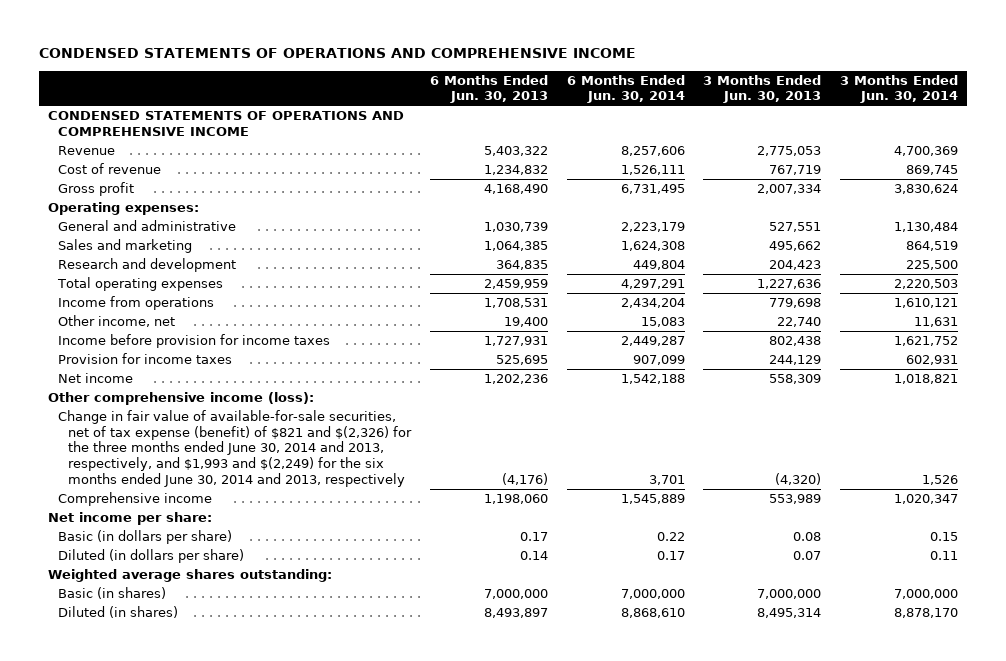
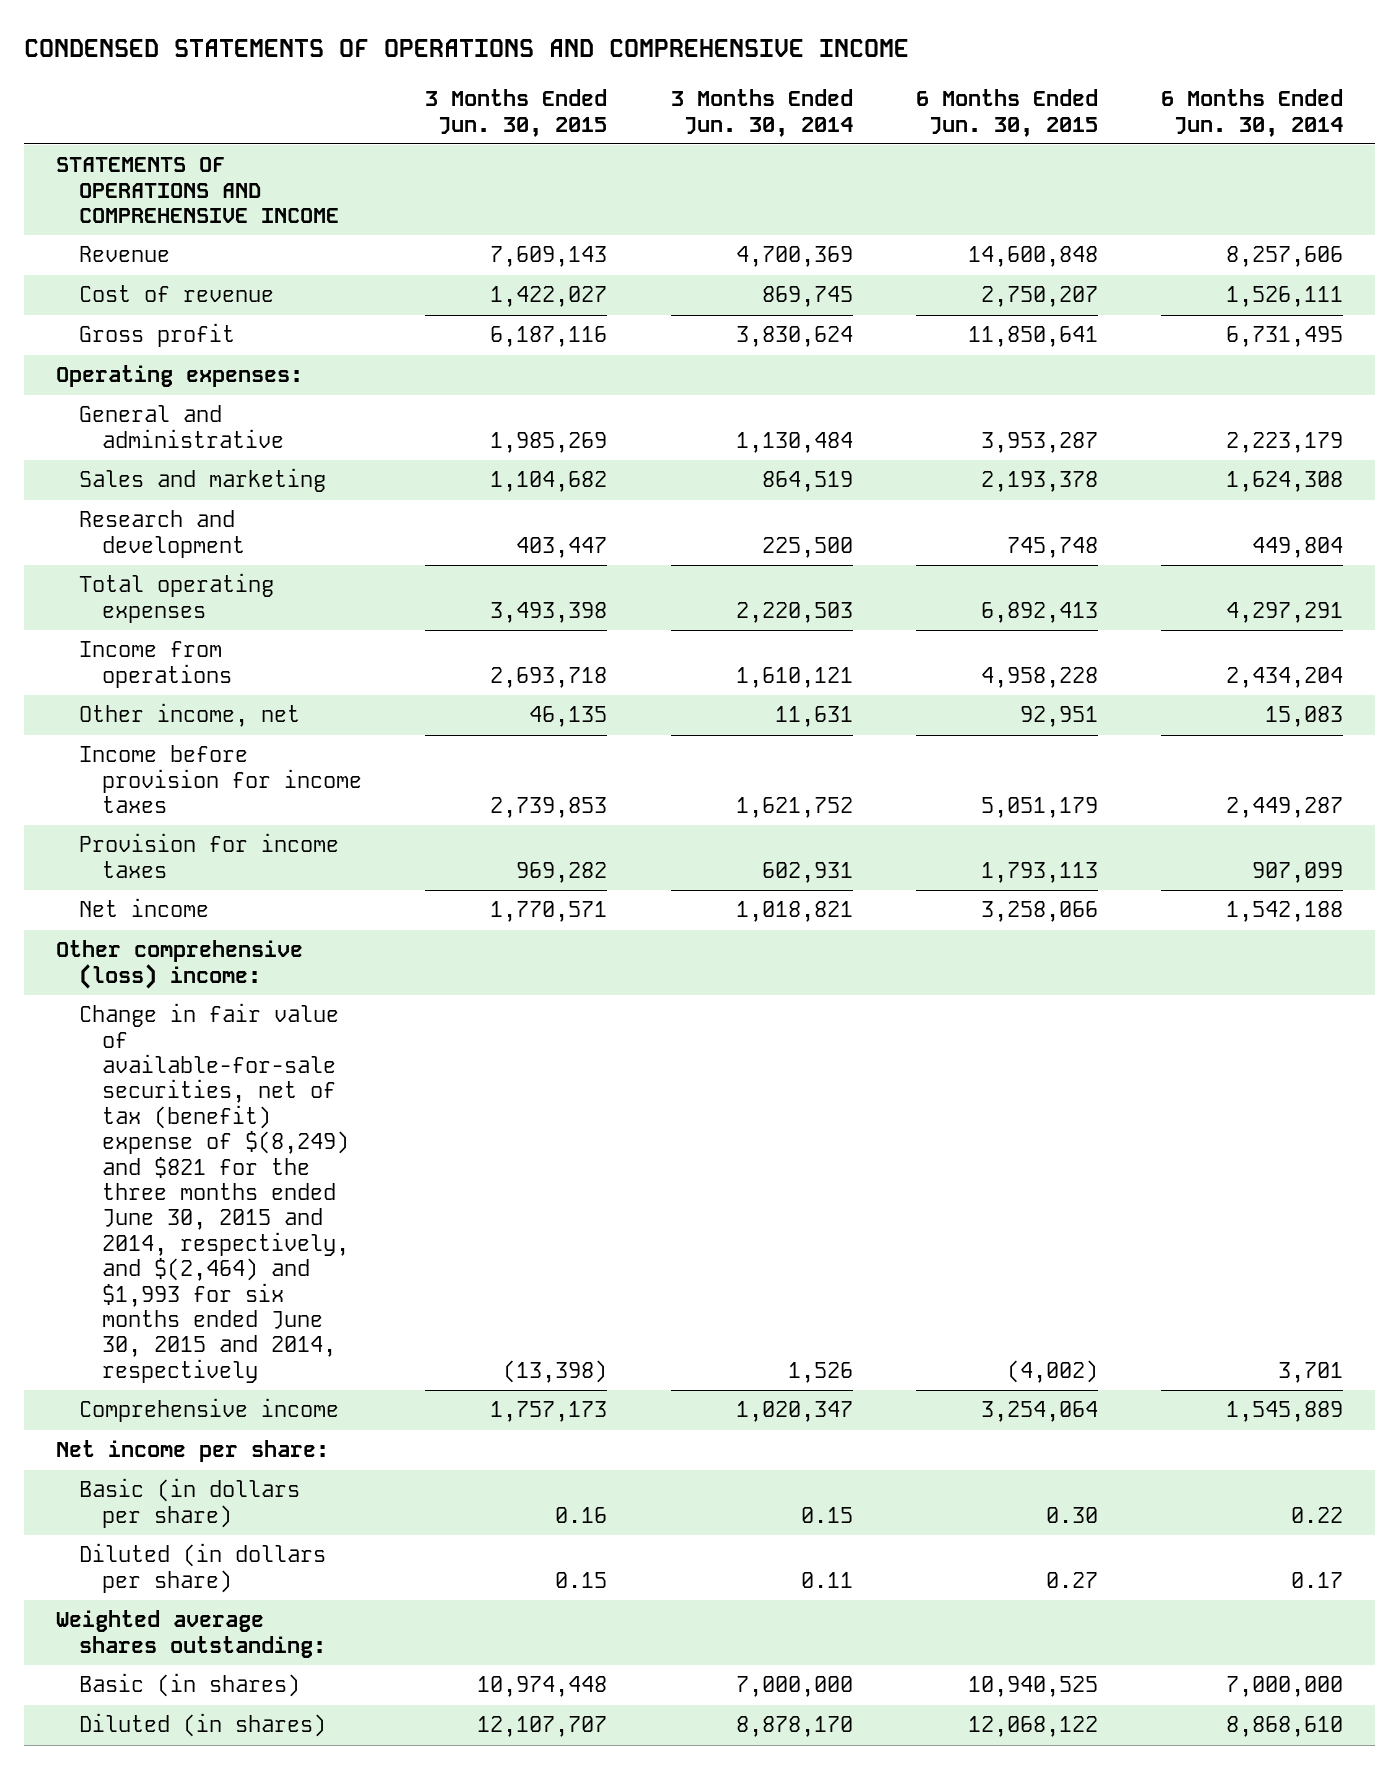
[430,74,549,104] 6 Months Ended Jun. 30, 2013 -> none
[703,74,822,104] 3 Months Ended Jun. 30, 2013 -> none
none -> [425,89,608,137] 3 Months Ended Jun. 30, 2015
none -> [915,89,1098,137] 6 Months Ended Jun. 30, 2015
[48,110,405,136] CONDENSED STATEMENTS OF OPERATIONS AND COMPREHENSIVE INCOME -> [55,157,339,224] STATEMENTS OF OPERATIONS AND COMPREHENSIVE INCOME
[48,391,315,405] Other comprehensive income (loss): -> [55,940,303,989] Other comprehensive (loss) income:
[58,409,413,487] Change in fair value of available-for-sale securities, net of tax expense (benefit) of $821 and $(2,326) for the three months ended June 30, 2014 and 2013, respectively, and $1,993 and $(2,249) for the six months ended June 30, 2014 and 2013, respectively -> [78,1003,350,1383] Change in fair value of available-for-sale securities, net of tax (benefit) expense of $(8,249) and $821 for the three months ended June 30, 2015 and 2014, respectively, and $(2,464) and $1,993 for six months ended June 30, 2015 and 2014, respectively

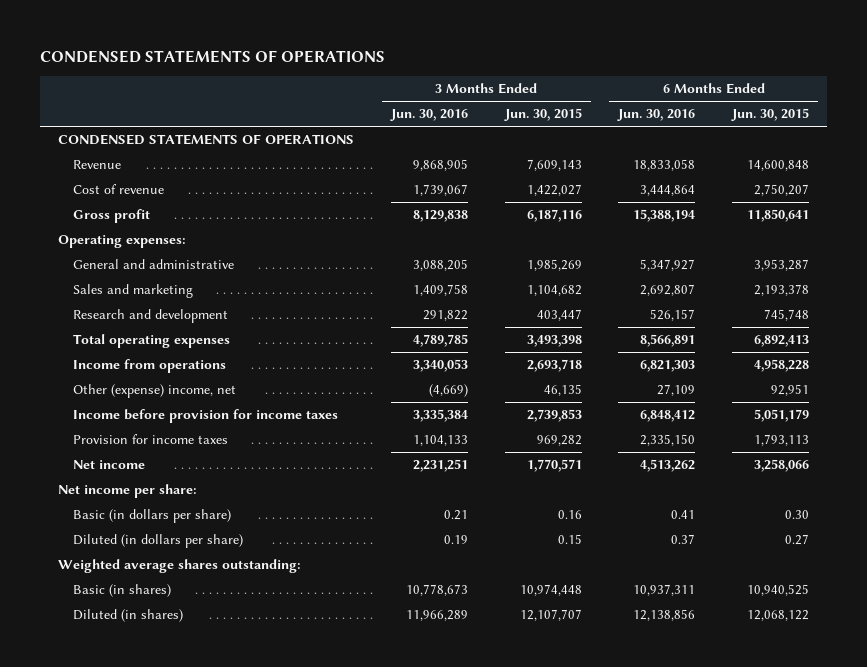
[24,39,910,58] CONDENSED STATEMENTS OF OPERATIONS AND COMPREHENSIVE INCOME -> [40,49,386,63] CONDENSED STATEMENTS OF OPERATIONS
[670,89,853,137] 3 Months Ended Jun. 30, 2014 -> none
[1161,89,1344,137] 6 Months Ended Jun. 30, 2014 -> none
none -> [389,109,468,122] Jun. 30, 2016
none -> [617,109,696,122] Jun. 30, 2016
[55,157,339,224] STATEMENTS OF OPERATIONS AND COMPREHENSIVE INCOME -> none
none -> [58,134,355,146] CONDENSED STATEMENTS OF OPERATIONS
[78,703,300,728] Other income, net -> [73,384,237,399] Other (expense) income, net
[55,940,303,989] Other comprehensive (loss) income: -> none
[78,1003,350,1383] Change in fair value of available-for-sale securities, net of tax (benefit) expense of $(8,249) and $821 for the three months ended June 30, 2015 and 2014, respectively, and $(2,464) and $1,993 for six months ended June 30, 2015 and 2014, respectively -> none
[78,1398,339,1423] Comprehensive income -> none

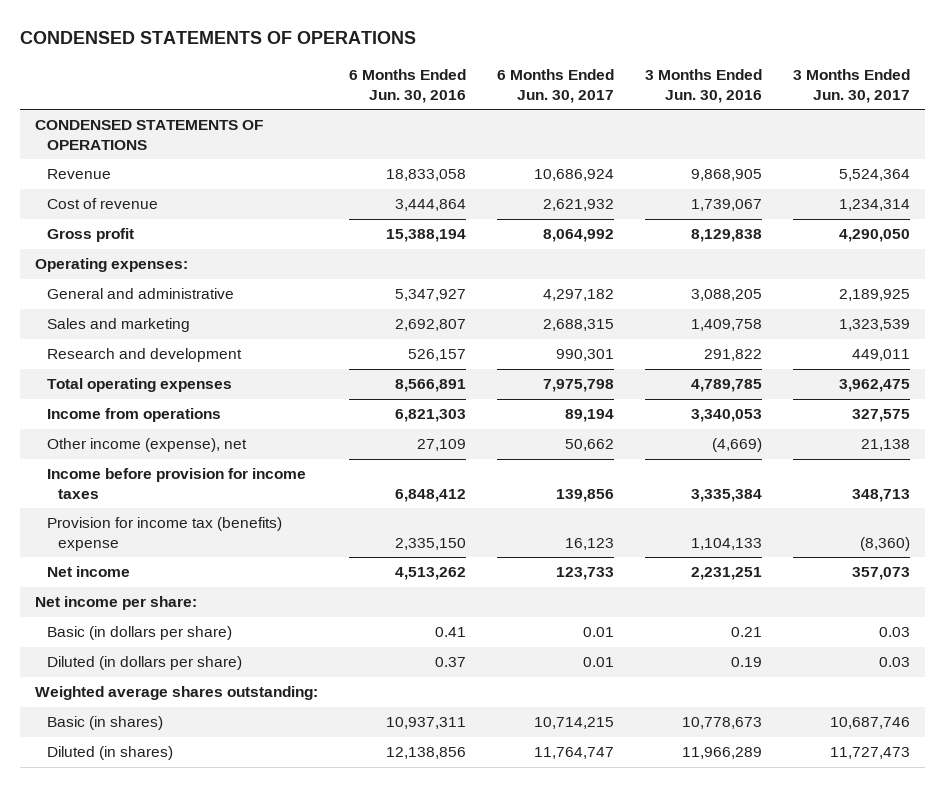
[503,108,582,122] Jun. 30, 2015 -> none
[730,108,809,122] Jun. 30, 2015 -> none
none -> [497,69,615,103] 6 Months Ended Jun. 30, 2017
none -> [792,69,910,103] 3 Months Ended Jun. 30, 2017
[73,384,237,399] Other (expense) income, net -> [46,438,247,453] Other income (expense), net
[73,434,229,445] Provision for income taxes -> [46,517,282,551] Provision for income tax (benefits) expense

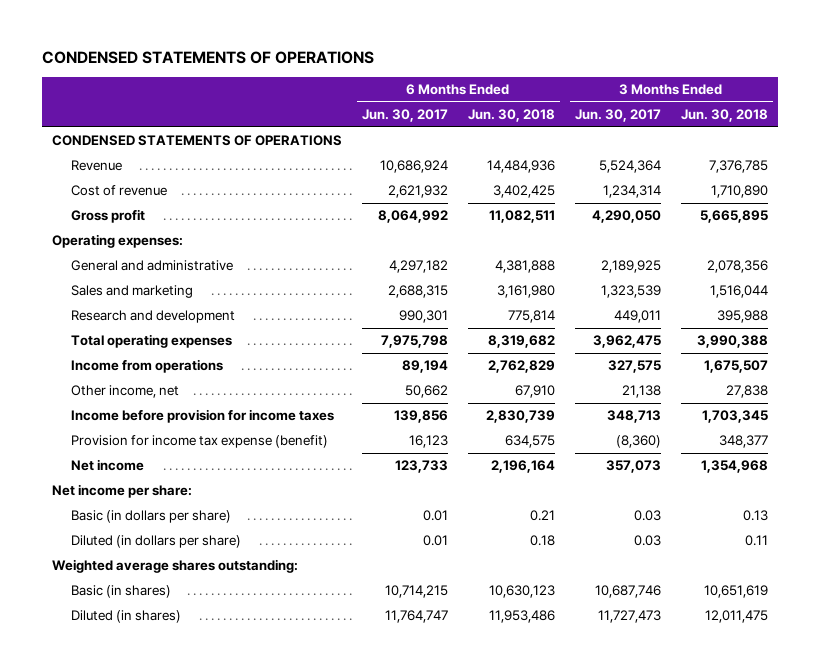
[349,69,467,103] 6 Months Ended Jun. 30, 2016 -> none
[644,69,762,103] 3 Months Ended Jun. 30, 2016 -> none
none -> [467,109,555,123] Jun. 30, 2018
none -> [680,109,768,123] Jun. 30, 2018
[46,438,247,453] Other income (expense), net -> [70,385,179,399] Other income, net
[46,517,282,551] Provision for income tax (benefits) expense -> [70,435,328,449] Provision for income tax expense (benefit)

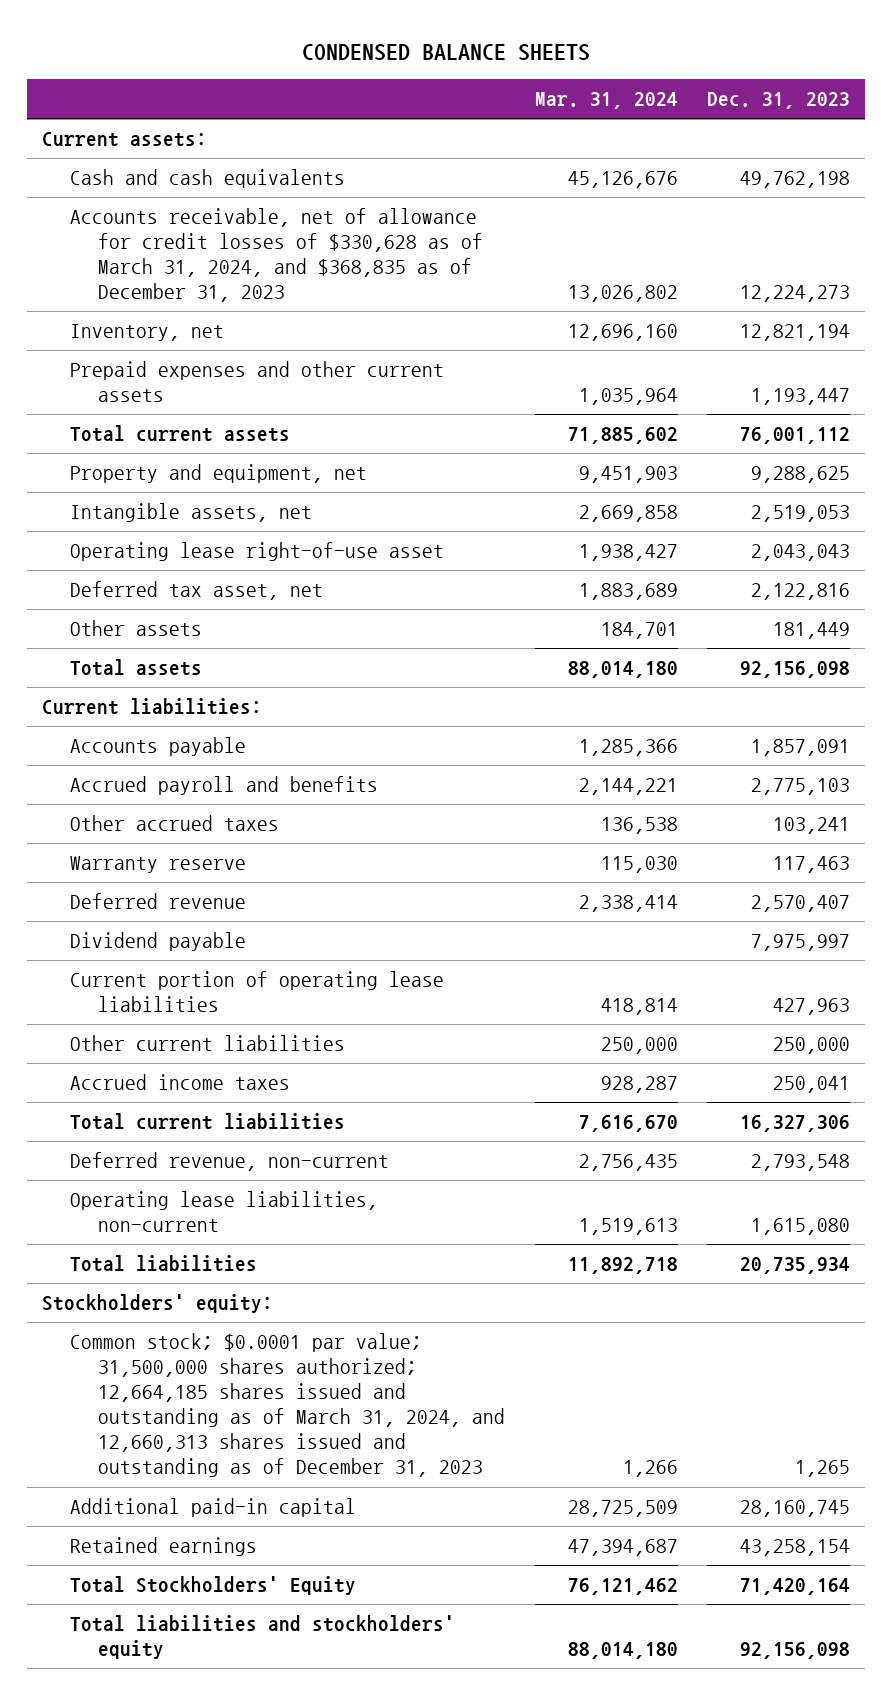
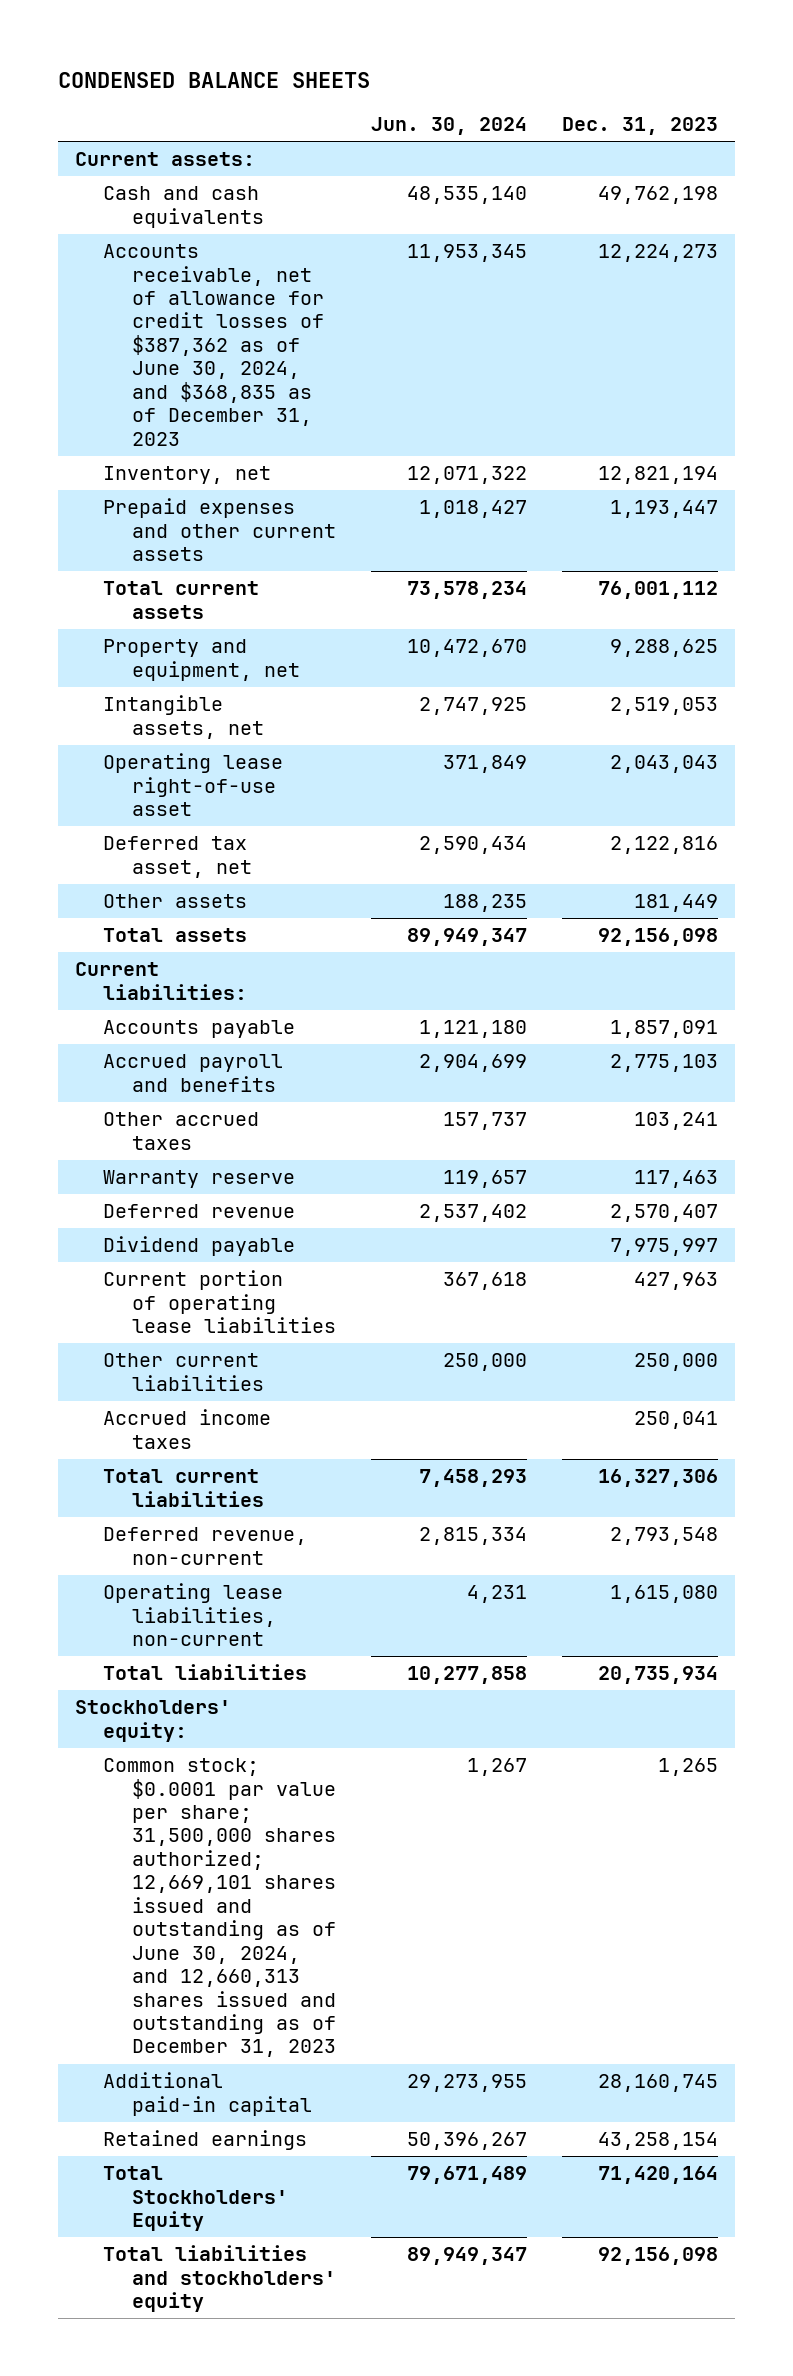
[534,92,678,110] Mar. 31, 2024 -> none
none -> [370,117,527,136] Jun. 30, 2024
[69,208,484,303] Accounts receivable, net of allowance for credit losses of $330,628 as of March 31, 2024, and $368,835 as of December 31, 2023 -> [103,244,324,446] Accounts receivable, net of allowance for credit losses of $387,362 as of June 30, 2024, and $368,835 as of December 31, 2023
[69,1333,506,1478] Common stock; $0.0001 par value; 31,500,000 shares authorized; 12,664,185 shares issued and outstanding as of March 31, 2024, and 12,660,313 shares issued and outstanding as of December 31, 2023 -> [103,1758,336,2058] Common stock; $0.0001 par value per share; 31,500,000 shares authorized; 12,669,101 shares issued and outstanding as of June 30, 2024, and 12,660,313 shares issued and outstanding as of December 31, 2023

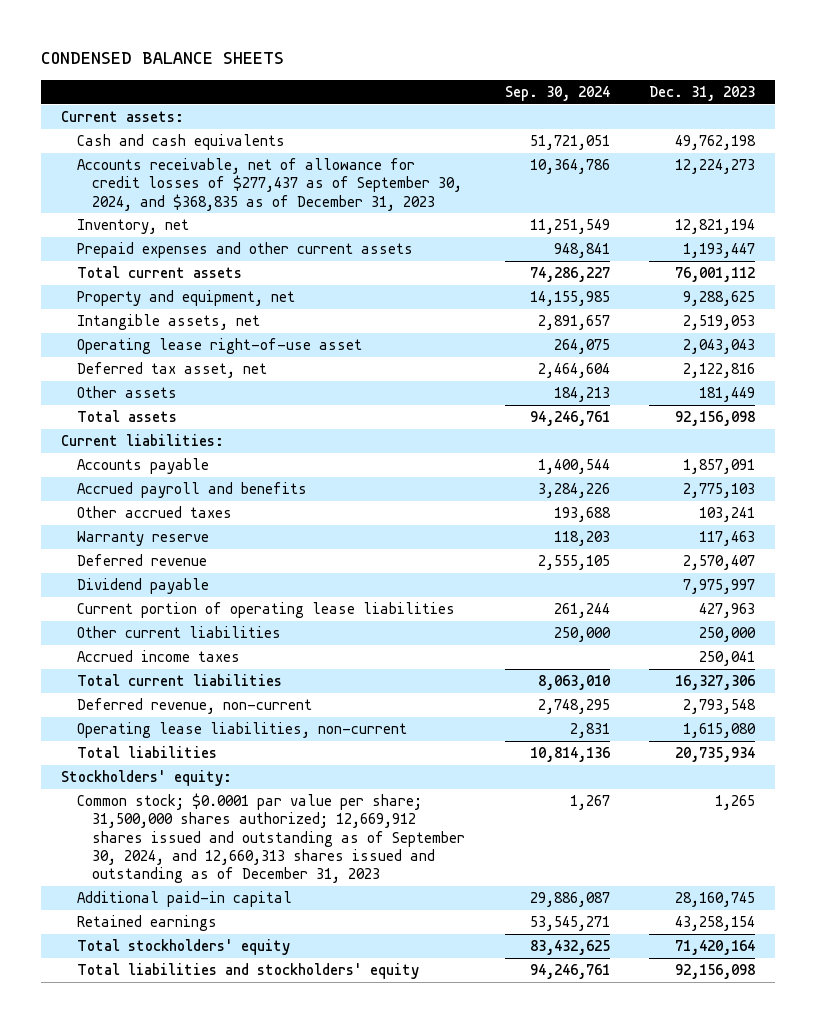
[370,117,527,136] Jun. 30, 2024 -> none
none -> [504,85,610,101] Sep. 30, 2024
[103,244,324,446] Accounts receivable, net of allowance for credit losses of $387,362 as of June 30, 2024, and $368,835 as of December 31, 2023 -> [76,158,463,211] Accounts receivable, net of allowance for credit losses of $277,437 as of September 30, 2024, and $368,835 as of December 31, 2023
[103,1758,336,2058] Common stock; $0.0001 par value per share; 31,500,000 shares authorized; 12,669,101 shares issued and outstanding as of June 30, 2024, and 12,660,313 shares issued and outstanding as of December 31, 2023 -> [76,793,466,883] Common stock; $0.0001 par value per share; 31,500,000 shares authorized; 12,669,912 shares issued and outstanding as of September 30, 2024, and 12,660,313 shares issued and outstanding as of December 31, 2023
[103,2166,288,2232] Total Stockholders' Equity -> [76,939,290,956] Total stockholders' equity

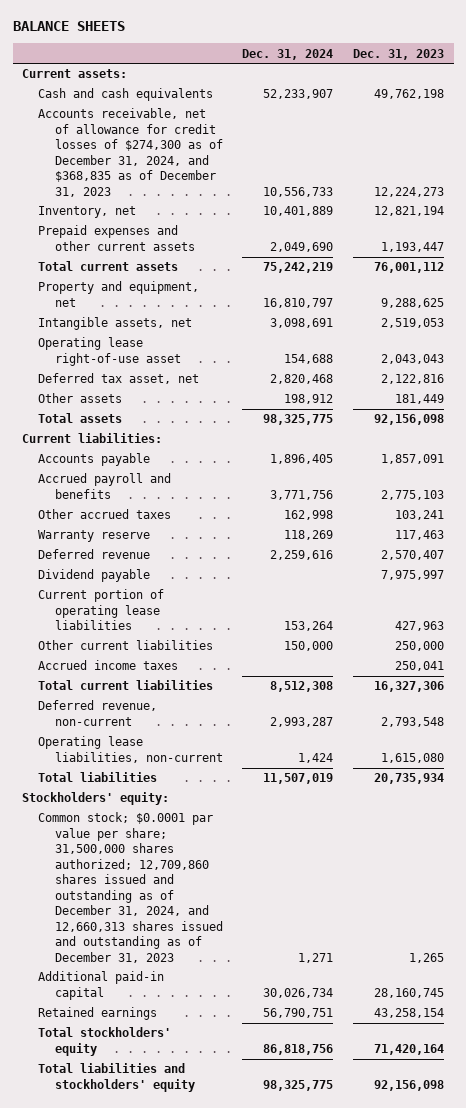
[41,52,285,65] CONDENSED BALANCE SHEETS -> [12,21,125,32] BALANCE SHEETS
[504,85,610,101] Sep. 30, 2024 -> none
none -> [242,48,334,60] Dec. 31, 2024
[76,158,463,211] Accounts receivable, net of allowance for credit losses of $277,437 as of September 30, 2024, and $368,835 as of December 31, 2023 -> [38,108,223,197] Accounts receivable, net of allowance for credit losses of $274,300 as of December 31, 2024, and $368,835 as of December 31, 2023
[76,793,466,883] Common stock; $0.0001 par value per share; 31,500,000 shares authorized; 12,669,912 shares issued and outstanding as of September 30, 2024, and 12,660,313 shares issued and outstanding as of December 31, 2023 -> [38,812,223,963] Common stock; $0.0001 par value per share; 31,500,000 shares authorized; 12,709,860 shares issued and outstanding as of December 31, 2024, and 12,660,313 shares issued and outstanding as of December 31, 2023

